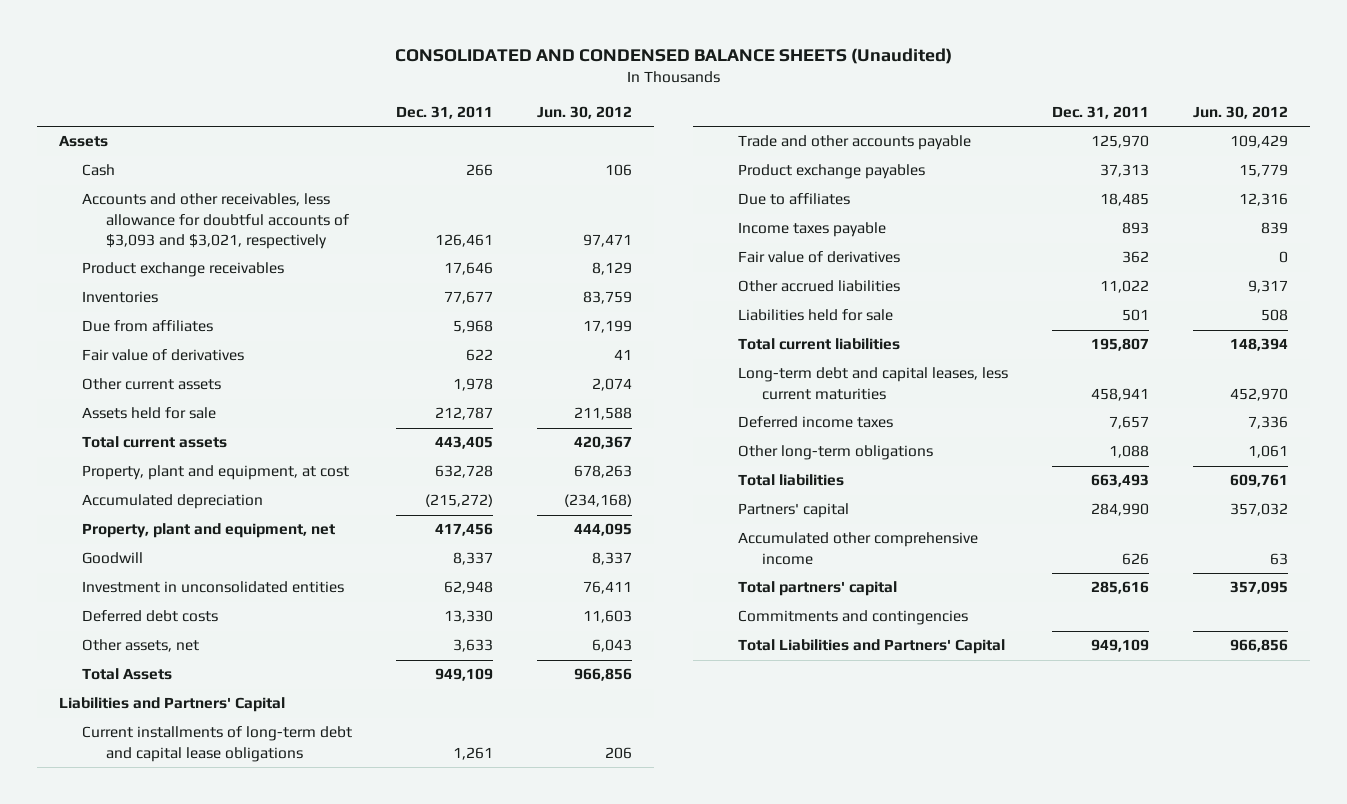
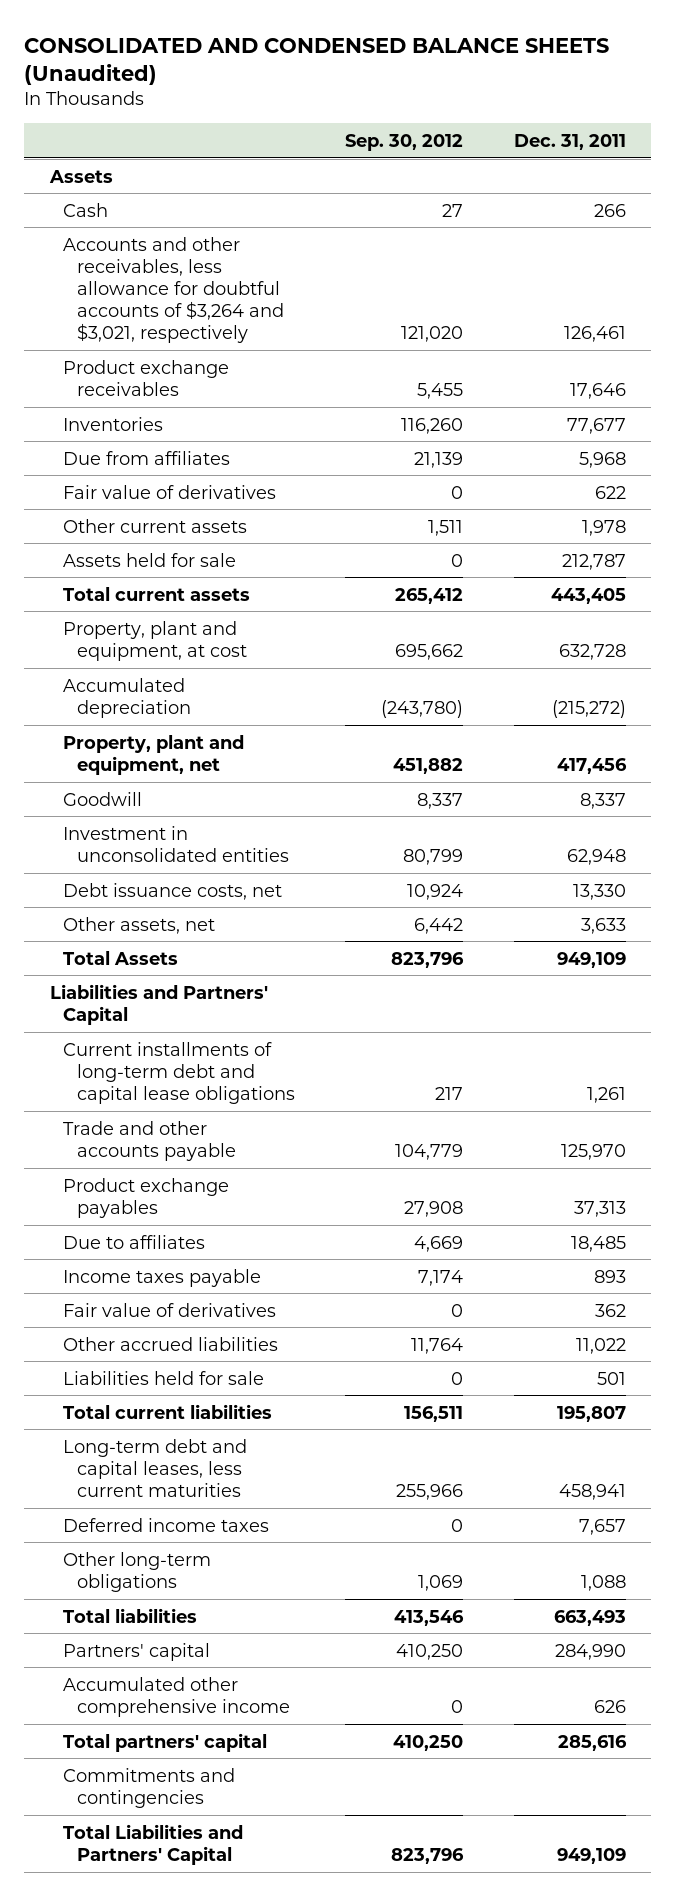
[537,106,633,120] Jun. 30, 2012 -> none
none -> [345,133,464,151] Sep. 30, 2012
[82,193,349,249] Accounts and other receivables, less allowance for doubtful accounts of $3,093 and $3,021, respectively -> [63,236,285,344] Accounts and other receivables, less allowance for doubtful accounts of $3,264 and $3,021, respectively
[82,610,219,623] Deferred debt costs -> [63,882,283,900] Debt issuance costs, net

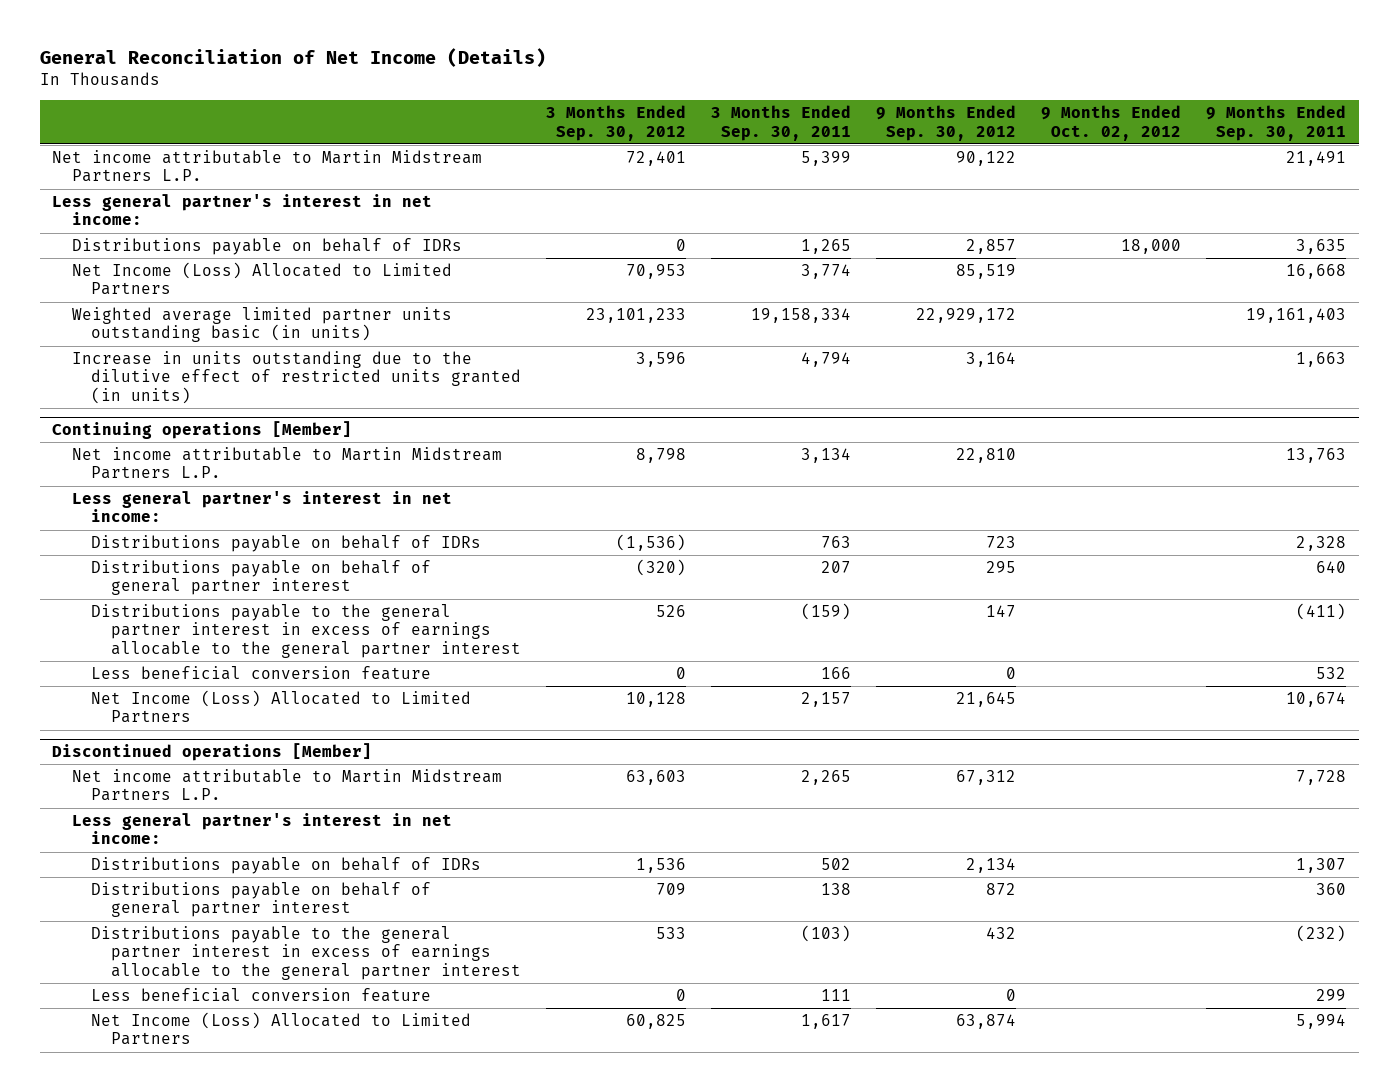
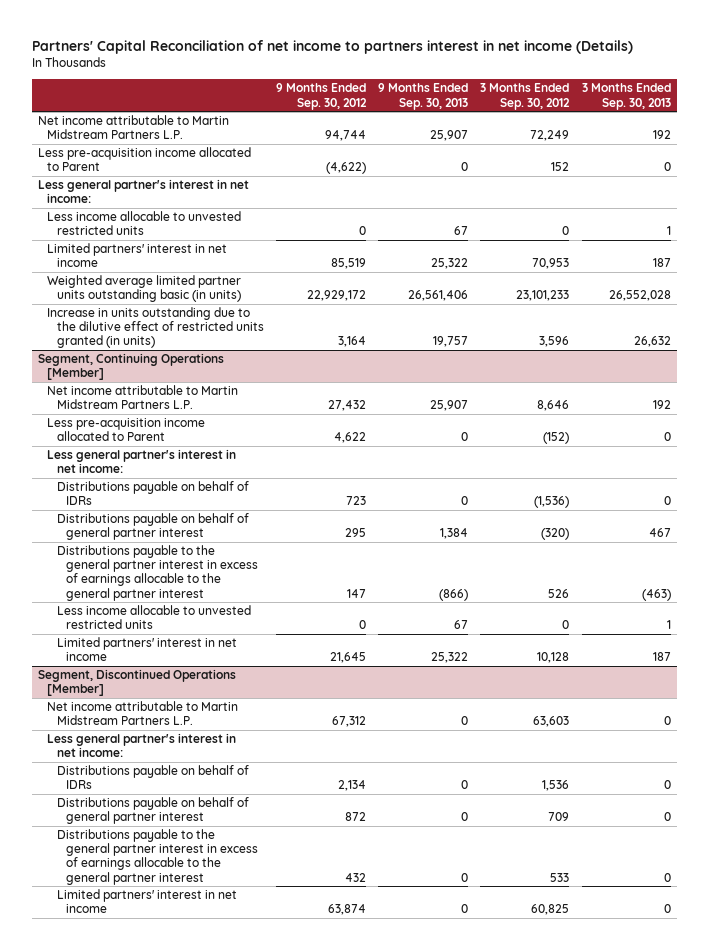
[39,47,546,67] General Reconciliation of Net Income (Details) -> [31,39,633,54] Partners' Capital Reconciliation of net income to partners interest in net income (Details)
[711,105,852,141] 3 Months Ended Sep. 30, 2011 -> none
[1041,105,1182,141] 9 Months Ended Oct. 02, 2012 -> none
[1206,105,1347,141] 9 Months Ended Sep. 30, 2011 -> none
none -> [378,83,469,110] 9 Months Ended Sep. 30, 2013
none -> [581,83,671,110] 3 Months Ended Sep. 30, 2013
[626,151,687,167] 72,401 -> [530,130,570,142] 72,249
[956,151,1017,167] 90,122 -> [324,130,366,142] 94,744
none -> [38,147,252,172] Less pre-acquisition income allocated to Parent
[71,238,462,256] Distributions payable on behalf of IDRs -> none
none -> [47,211,242,236] Less income allocable to unvested restricted units
[71,262,452,296] Net Income (Loss) Allocated to Limited Partners -> [47,243,228,268] Limited partners' interest in net income
[52,421,353,440] Continuing operations [Member] -> [38,353,225,381] Segment, Continuing Operations [Member]
[636,448,687,464] 8,798 -> [537,400,570,412] 8,646
[956,448,1017,464] 22,810 -> [327,400,366,412] 27,432
none -> [47,418,206,442] Less pre-acquisition income allocated to Parent
[91,666,432,681] Less beneficial conversion feature -> none
none -> [56,605,251,630] Less income allocable to unvested restricted units
[91,690,472,724] Net Income (Loss) Allocated to Limited Partners -> [56,637,237,662] Limited partners' interest in net income
[52,743,373,762] Discontinued operations [Member] -> [38,669,237,697] Segment, Discontinued Operations [Member]
[91,988,432,1003] Less beneficial conversion feature -> none
[91,1012,472,1046] Net Income (Loss) Allocated to Limited Partners -> [56,889,237,914] Limited partners' interest in net income

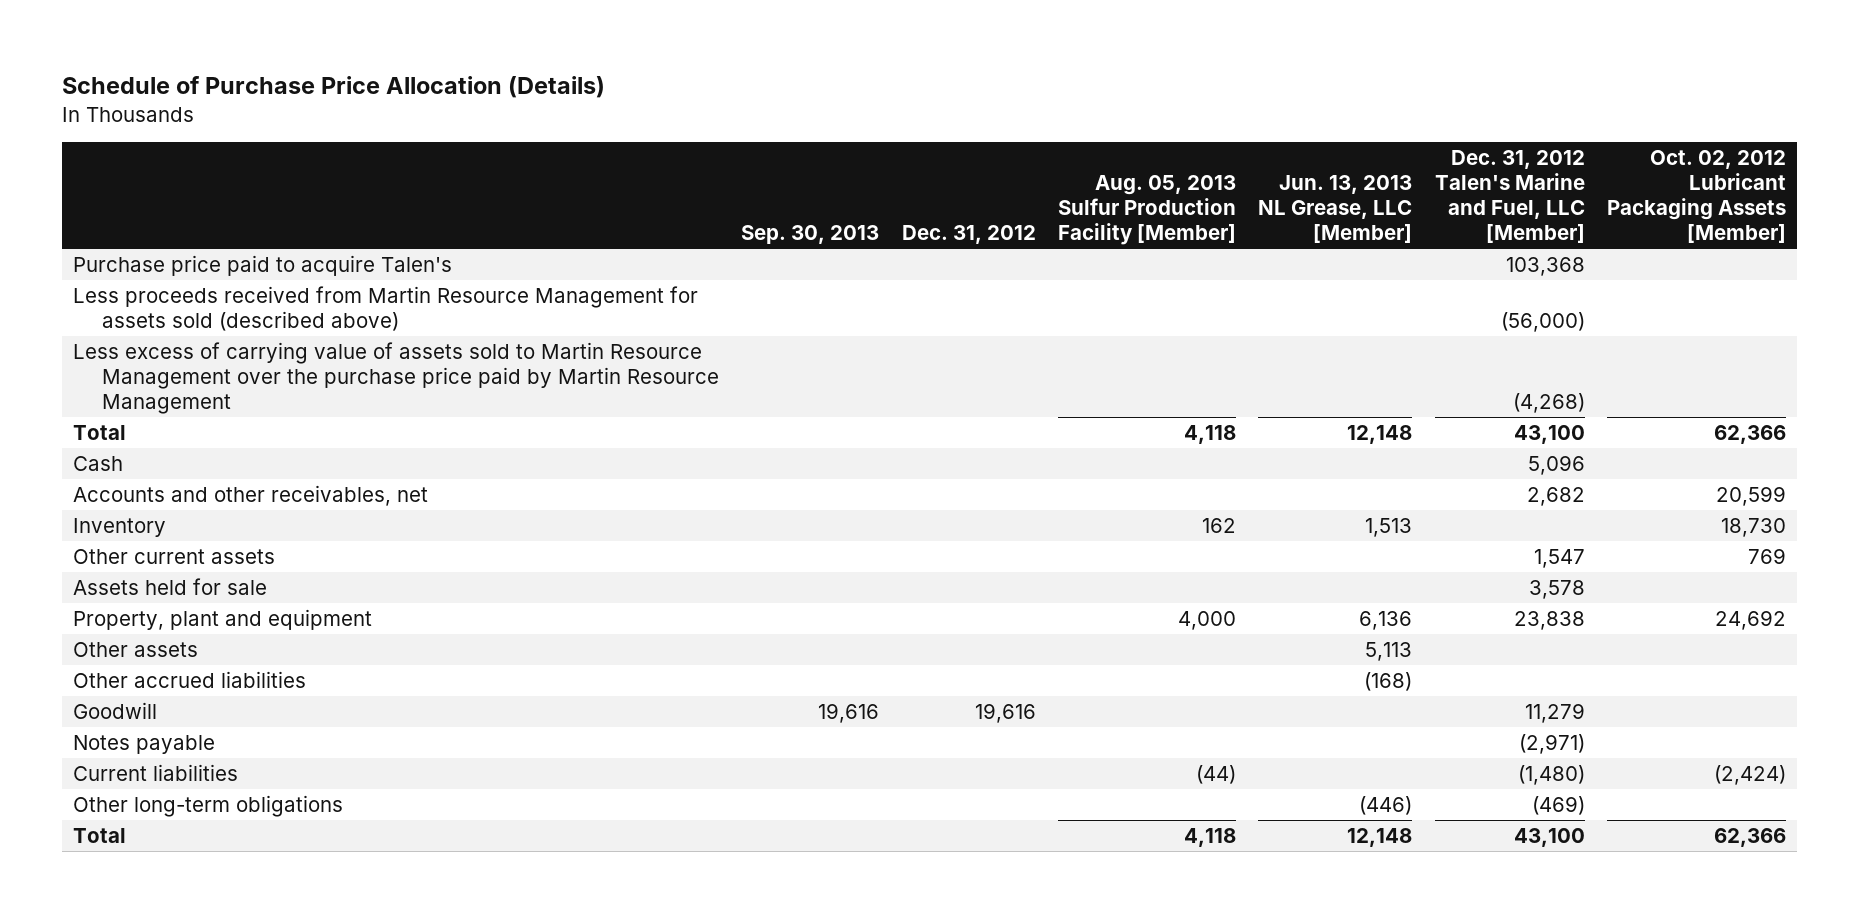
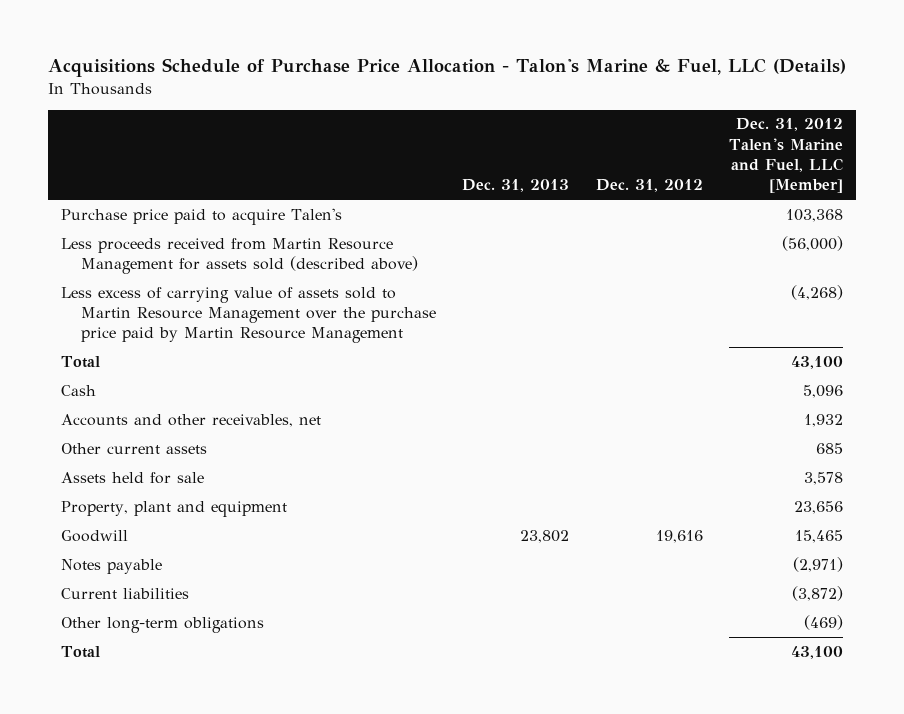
[62,76,606,99] Schedule of Purchase Price Allocation (Details) -> [47,58,846,78] Acquisitions Schedule of Purchase Price Allocation - Talon's Marine & Fuel, LLC (Details)
[741,225,880,245] Sep. 30, 2013 -> none
[1057,175,1236,246] Aug. 05, 2013 Sulfur Production Facility [Member] -> none
[1258,175,1413,244] Jun. 13, 2013 NL Grease, LLC [Member] -> none
[1606,150,1786,244] Oct. 02, 2012 Lubricant Packaging Assets [Member] -> none
none -> [462,179,570,193] Dec. 31, 2013
[73,517,167,537] Inventory -> none
[1526,486,1585,506] 2,682 -> [803,413,843,427] 1,932
[1533,548,1585,568] 1,547 -> [815,442,843,454] 685
[73,641,199,657] Other assets -> none
[73,670,307,688] Other accrued liabilities -> none
[1513,610,1585,630] 23,838 -> [793,500,843,514] 23,656
[1524,702,1585,723] 11,279 -> [794,529,843,543] 15,465
[1517,764,1585,785] (1,480) -> [791,585,843,601] (3,872)

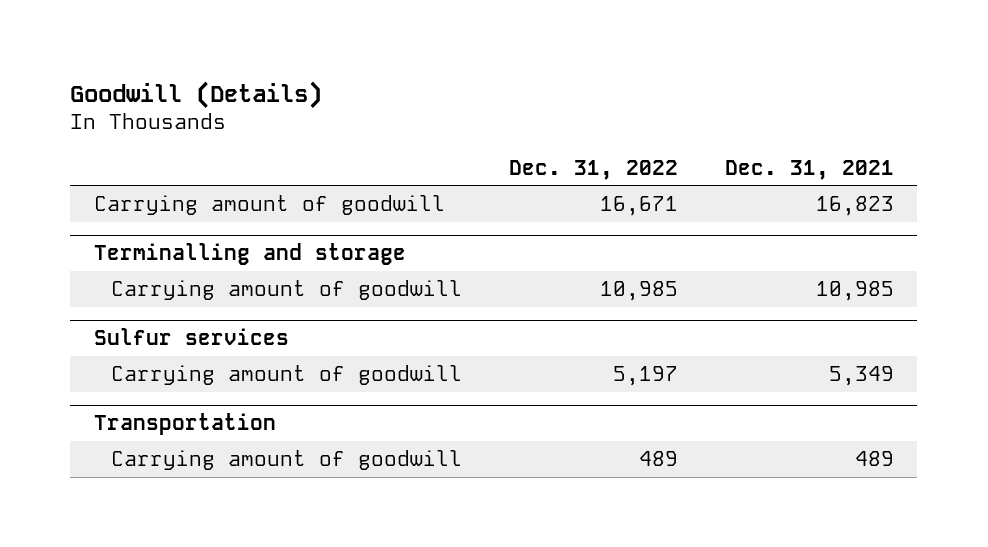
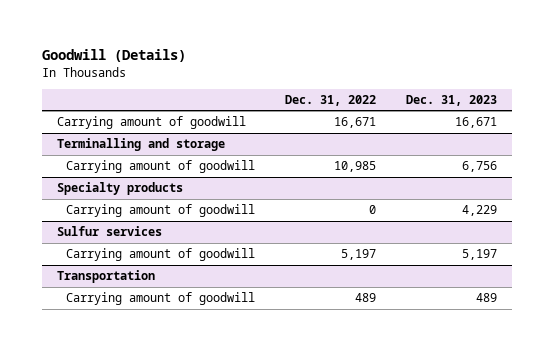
[725,159,895,180] Dec. 31, 2021 -> none
none -> [405,94,497,106] Dec. 31, 2023
none -> [56,182,183,196] Specialty products
none -> [65,204,255,218] Carrying amount of goodwill

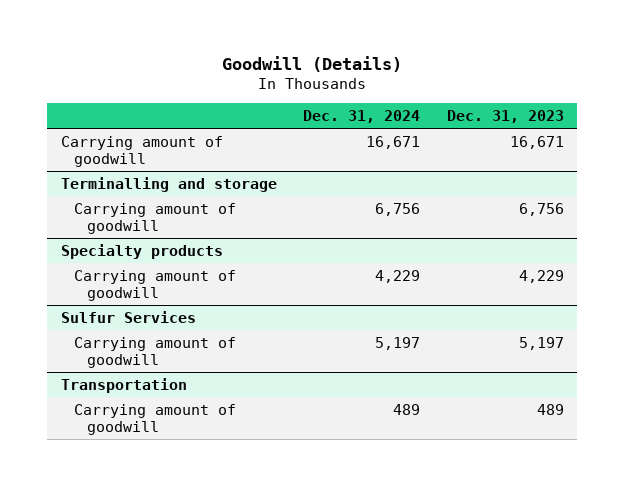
[284,94,376,106] Dec. 31, 2022 -> none
none -> [303,110,421,124] Dec. 31, 2024
[56,226,162,237] Sulfur services -> [60,310,196,323] Sulfur Services

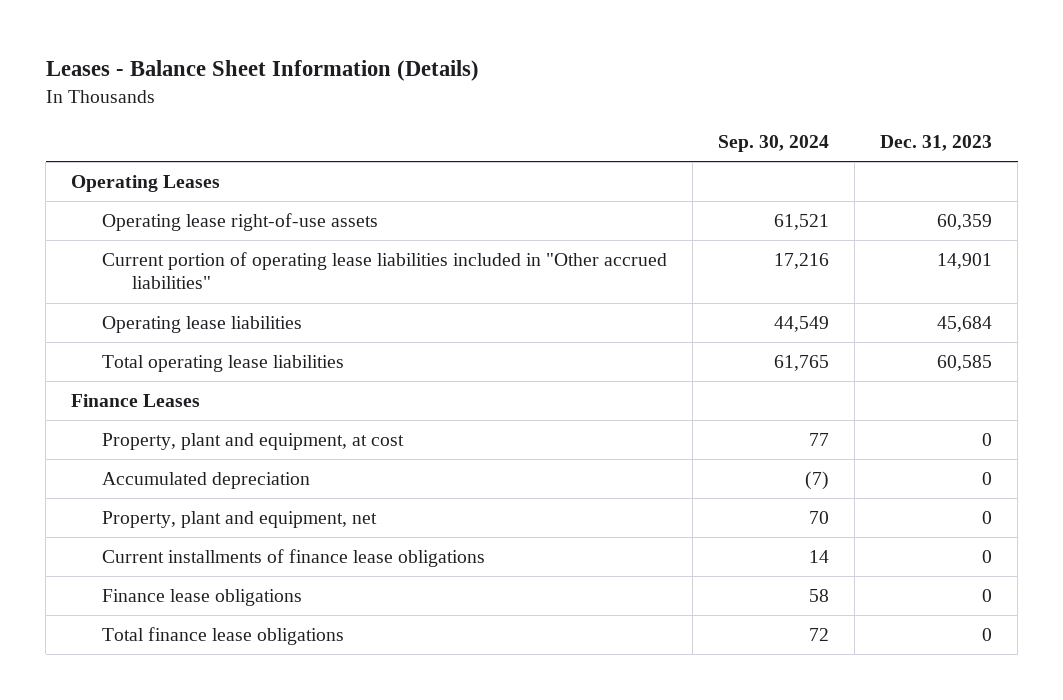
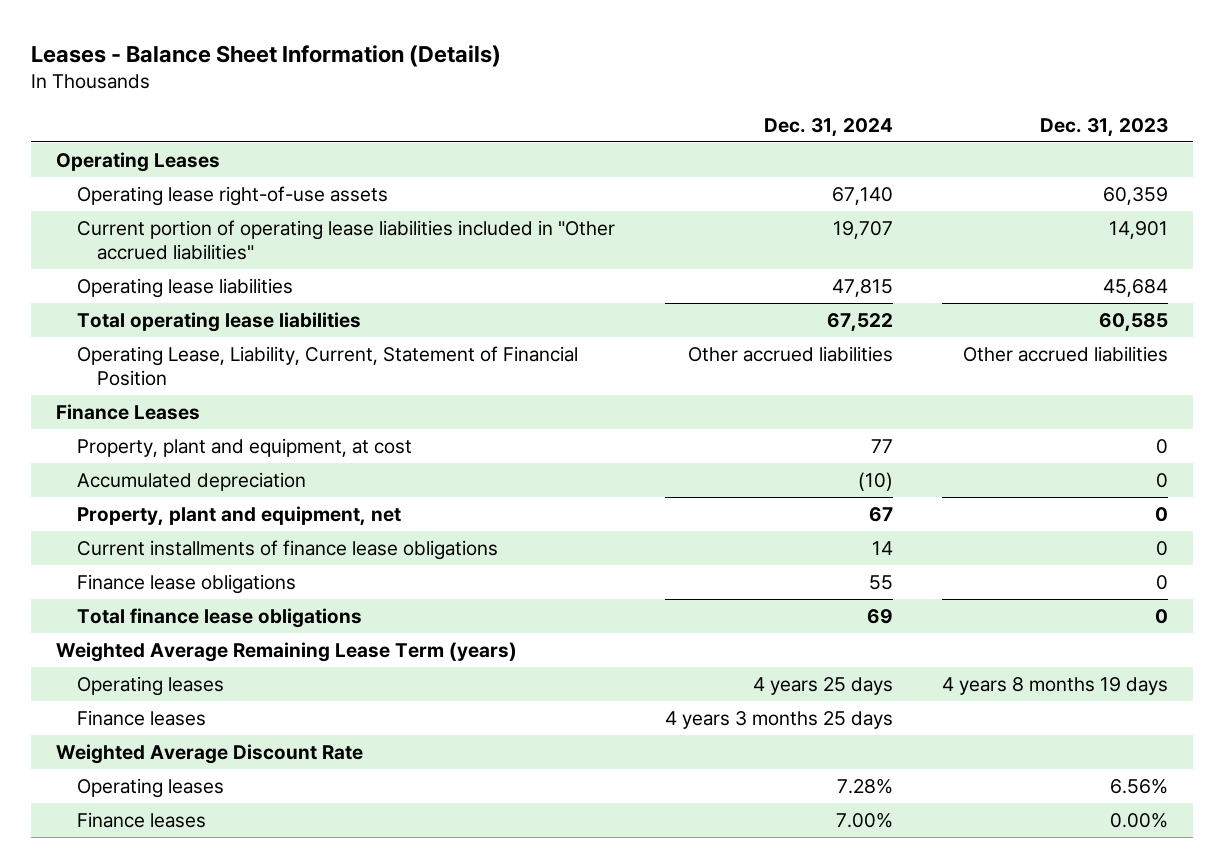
[717,135,829,153] Sep. 30, 2024 -> none
none -> [763,117,893,137] Dec. 31, 2024
none -> [76,345,578,387] Operating Lease, Liability, Current, Statement of Financial Position
none -> [56,641,518,662] Weighted Average Remaining Lease Term (years)
none -> [76,675,224,696] Operating leases
none -> [76,709,206,726] Finance leases
none -> [56,743,364,764] Weighted Average Discount Rate
none -> [76,777,224,798] Operating leases
none -> [76,811,206,828] Finance leases

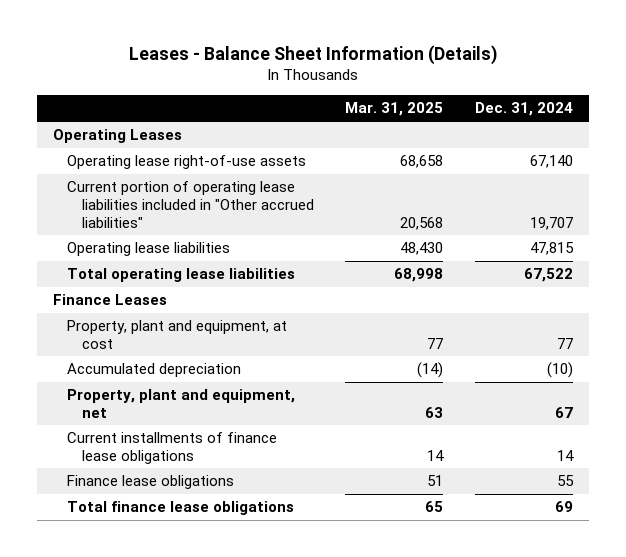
[1040,117,1169,137] Dec. 31, 2023 -> none
none -> [345,102,444,117] Mar. 31, 2025
[76,345,578,387] Operating Lease, Liability, Current, Statement of Financial Position -> none
[56,641,518,662] Weighted Average Remaining Lease Term (years) -> none
[76,675,224,696] Operating leases -> none
[76,709,206,726] Finance leases -> none
[56,743,364,764] Weighted Average Discount Rate -> none
[76,777,224,798] Operating leases -> none
[76,811,206,828] Finance leases -> none

